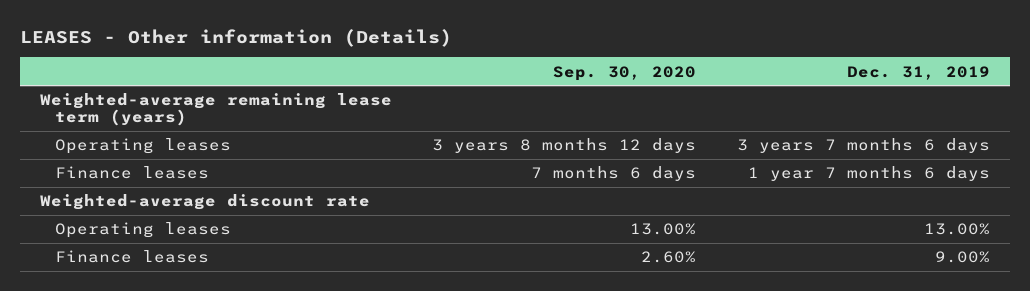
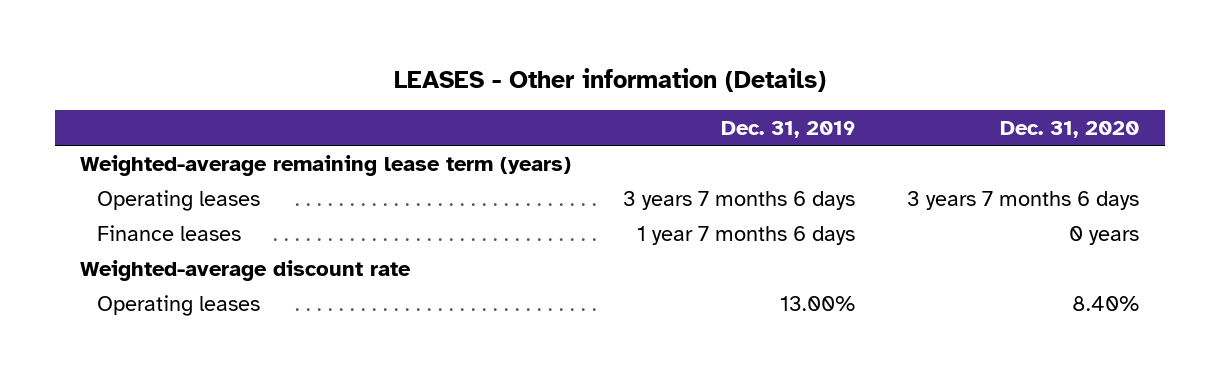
[553,65,697,81] Sep. 30, 2020 -> none
none -> [1000,120,1140,138] Dec. 31, 2020
[54,250,209,264] Finance leases -> none

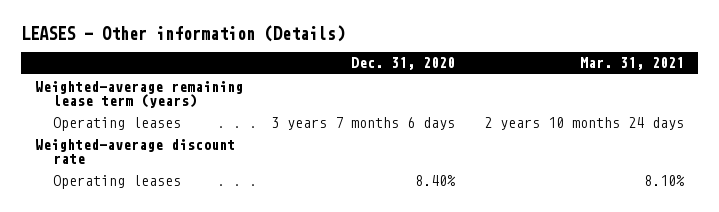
[721,120,856,138] Dec. 31, 2019 -> none
none -> [579,57,684,71] Mar. 31, 2021
[96,225,241,242] Finance leases -> none

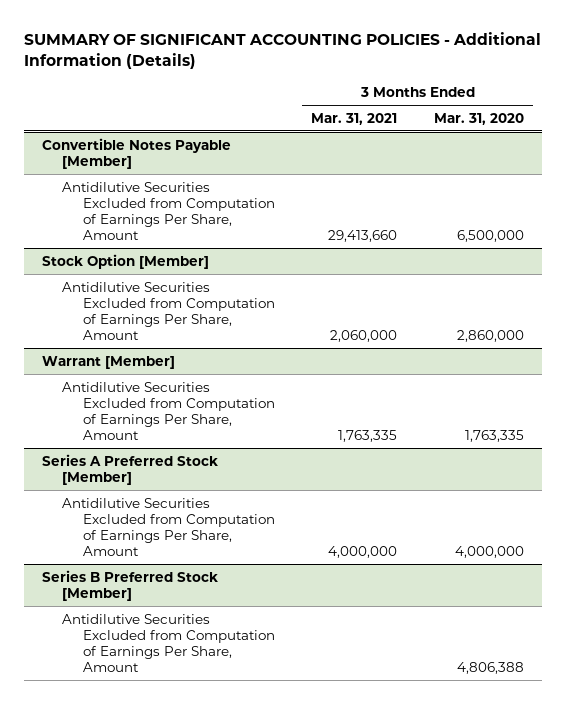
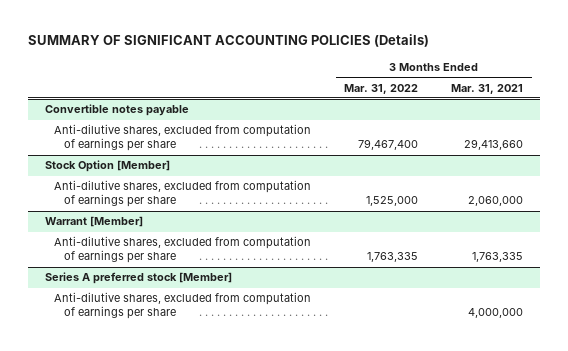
[23,31,541,69] SUMMARY OF SIGNIFICANT ACCOUNTING POLICIES - Additional Information (Details) -> [28,34,430,48] SUMMARY OF SIGNIFICANT ACCOUNTING POLICIES (Details)
[433,112,524,125] Mar. 31, 2020 -> none
none -> [344,83,419,94] Mar. 31, 2022
[41,137,231,169] Convertible Notes Payable [Member] -> [44,104,189,117] Convertible notes payable
[62,181,275,241] Antidilutive Securities Excluded from Computation of Earnings Per Share, Amount -> [54,124,312,152] Anti-dilutive shares, excluded from computation of earnings per share
[62,281,275,341] Antidilutive Securities Excluded from Computation of Earnings Per Share, Amount -> [54,180,312,208] Anti-dilutive shares, excluded from computation of earnings per share
[41,569,218,601] Series B Preferred Stock [Member] -> none
[62,613,275,673] Antidilutive Securities Excluded from Computation of Earnings Per Share, Amount -> none
[62,381,275,441] Antidilutive Securities Excluded from Computation of Earnings Per Share, Amount -> [54,236,312,264] Anti-dilutive shares, excluded from computation of earnings per share
[41,453,218,485] Series A Preferred Stock [Member] -> [44,272,232,285] Series A preferred stock [Member]
[62,497,275,557] Antidilutive Securities Excluded from Computation of Earnings Per Share, Amount -> [54,292,312,320] Anti-dilutive shares, excluded from computation of earnings per share

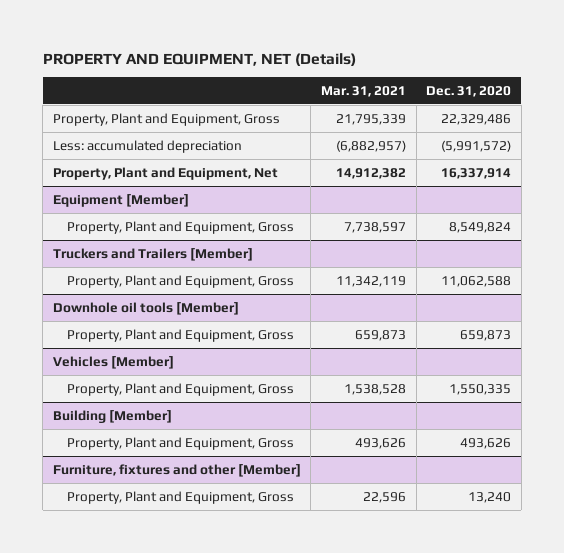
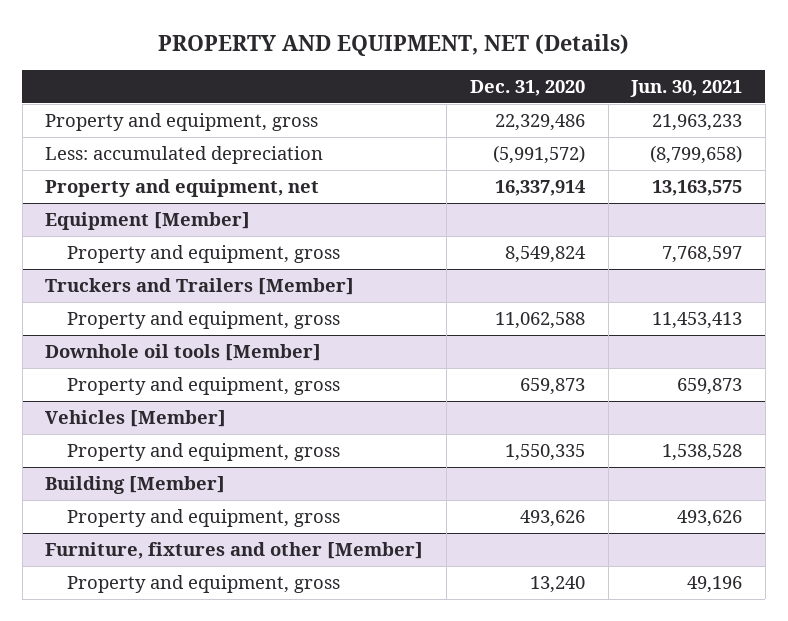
[320,85,406,97] Mar. 31, 2021 -> none
none -> [630,79,743,97] Jun. 30, 2021
[52,112,280,126] Property, Plant and Equipment, Gross -> [45,113,319,132] Property and equipment, gross
[52,166,278,180] Property, Plant and Equipment, Net -> [45,179,320,198] Property and equipment, net
[67,220,295,234] Property, Plant and Equipment, Gross -> [66,245,340,264] Property and equipment, gross
[67,274,295,288] Property, Plant and Equipment, Gross -> [66,311,340,330] Property and equipment, gross
[67,328,295,342] Property, Plant and Equipment, Gross -> [66,377,340,396] Property and equipment, gross
[67,382,295,396] Property, Plant and Equipment, Gross -> [66,443,340,462] Property and equipment, gross
[67,436,295,450] Property, Plant and Equipment, Gross -> [66,509,340,528] Property and equipment, gross
[67,490,295,504] Property, Plant and Equipment, Gross -> [66,575,340,594] Property and equipment, gross

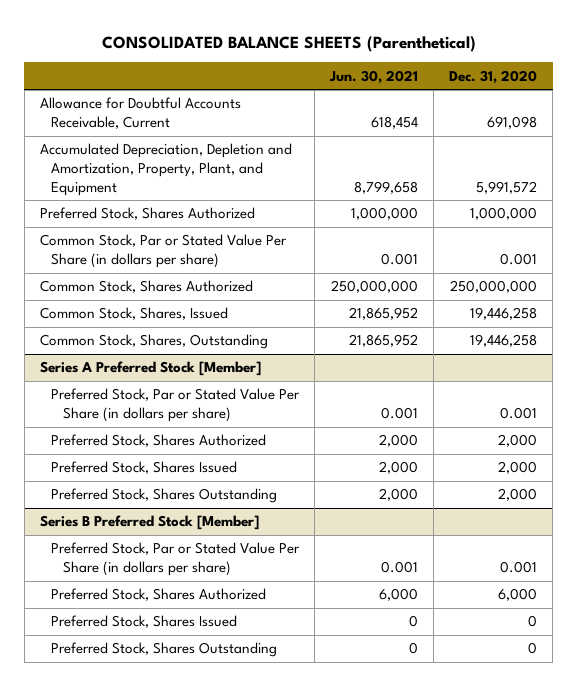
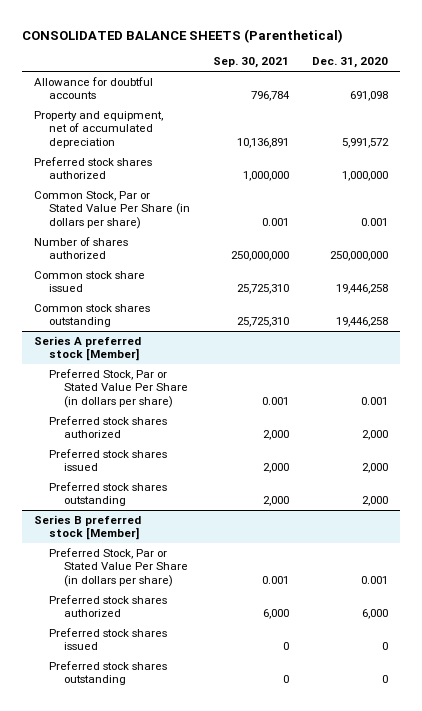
[329,69,419,84] Jun. 30, 2021 -> none
none -> [212,57,289,69] Sep. 30, 2021
[39,97,241,130] Allowance for Doubtful Accounts Receivable, Current -> [33,77,153,100] Allowance for doubtful accounts
[39,143,292,196] Accumulated Depreciation, Depletion and Amortization, Property, Plant, and Equipment -> [33,111,163,148] Property and equipment, net of accumulated depreciation
[39,207,255,221] Preferred Stock, Shares Authorized -> [33,157,152,180] Preferred stock shares authorized
[39,280,253,294] Common Stock, Shares Authorized -> [33,237,128,260] Number of shares authorized
[39,307,228,321] Common Stock, Shares, Issued -> [33,271,145,293] Common stock share issued
[39,334,268,350] Common Stock, Shares, Outstanding -> [33,304,150,328] Common stock shares outstanding
[39,361,261,377] Series A Preferred Stock [Member] -> [33,336,141,362] Series A preferred stock [Member]
[51,434,267,448] Preferred Stock, Shares Authorized -> [48,416,167,439] Preferred stock shares authorized
[51,461,238,475] Preferred Stock, Shares Issued -> [48,449,167,472] Preferred stock shares issued
[51,488,278,504] Preferred Stock, Shares Outstanding -> [48,482,167,507] Preferred stock shares outstanding
[39,515,259,531] Series B Preferred Stock [Member] -> [33,515,141,541] Series B preferred stock [Member]
[51,588,267,602] Preferred Stock, Shares Authorized -> [48,595,167,618] Preferred stock shares authorized
[51,615,238,629] Preferred Stock, Shares Issued -> [48,628,167,651] Preferred stock shares issued
[51,642,278,658] Preferred Stock, Shares Outstanding -> [48,661,167,686] Preferred stock shares outstanding

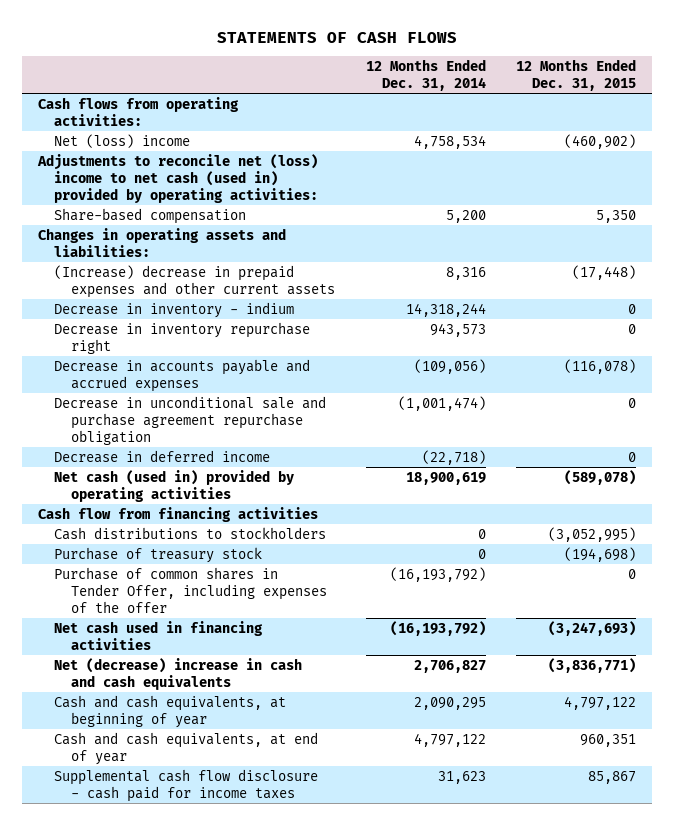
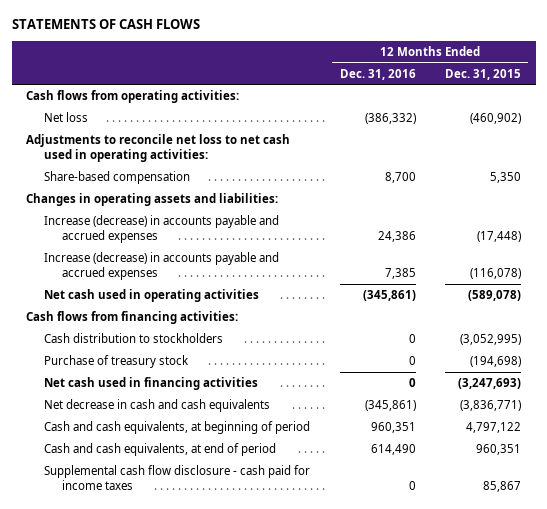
[365,59,486,91] 12 Months Ended Dec. 31, 2014 -> none
none -> [339,68,416,80] Dec. 31, 2016
[54,133,191,148] Net (loss) income -> [44,112,89,123] Net loss
[36,153,319,203] Adjustments to reconcile net (loss) income to net cash (used in) provided by operating activities: -> [26,134,291,162] Adjustments to reconcile net loss to net cash used in operating activities:
[54,301,295,318] Decrease in inventory - indium -> none
[54,321,311,354] Decrease in inventory repurchase right -> none
[54,395,327,445] Decrease in unconditional sale and purchase agreement repurchase obligation -> none
[54,449,271,463] Decrease in deferred income -> none
[54,264,335,298] (Increase) decrease in prepaid expenses and other current assets -> [44,215,280,243] Increase (decrease) in accounts payable and accrued expenses
[54,358,311,392] Decrease in accounts payable and accrued expenses -> [44,252,280,280] Increase (decrease) in accounts payable and accrued expenses
[54,469,295,502] Net cash (used in) provided by operating activities -> [44,289,260,303] Net cash used in operating activities
[37,506,318,522] Cash flow from financing activities -> [26,311,239,325] Cash flows from financing activities:
[54,526,327,540] Cash distributions to stockholders -> [44,333,224,344] Cash distribution to stockholders
[54,566,327,613] Purchase of common shares in Tender Offer, including expenses of the offer -> none
[54,657,303,690] Net (decrease) increase in cash and cash equivalents -> [44,399,271,413] Net decrease in cash and cash equivalents
[54,694,287,728] Cash and cash equivalents, at beginning of year -> [44,421,311,435] Cash and cash equivalents, at beginning of period
[54,731,319,765] Cash and cash equivalents, at end of year -> [44,443,277,457] Cash and cash equivalents, at end of period

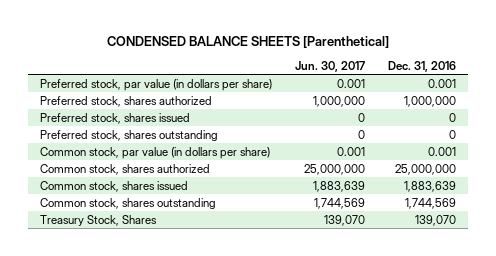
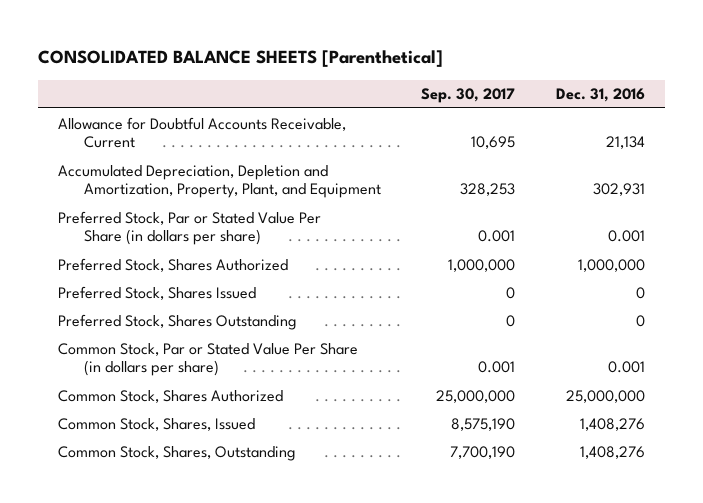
[107,35,390,48] CONDENSED BALANCE SHEETS [Parenthetical] -> [38,50,444,68] CONSOLIDATED BALANCE SHEETS [Parenthetical]
[295,60,366,72] Jun. 30, 2017 -> none
none -> [421,88,516,104] Sep. 30, 2017
[39,214,157,226] Treasury Stock, Shares -> none
none -> [58,116,347,149] Allowance for Doubtful Accounts Receivable, Current
none -> [58,164,381,199] Accumulated Depreciation, Depletion and Amortization, Property, Plant, and Equipment
[39,78,272,91] Preferred stock, par value (in dollars per share) -> [58,210,322,246] Preferred Stock, Par or Stated Value Per Share (in dollars per share)
[39,95,212,107] Preferred stock, shares authorized -> [58,257,289,272] Preferred Stock, Shares Authorized
[39,112,190,124] Preferred stock, shares issued -> [58,285,257,300] Preferred Stock, Shares Issued
[39,129,218,141] Preferred stock, shares outstanding -> [58,313,298,330] Preferred Stock, Shares Outstanding
[39,146,270,159] Common stock, par value (in dollars per share) -> [58,342,359,377] Common Stock, Par or Stated Value Per Share (in dollars per share)
[39,163,210,175] Common stock, shares authorized -> [58,389,284,403] Common Stock, Shares Authorized
[39,180,188,192] Common stock, shares issued -> [58,417,256,431] Common Stock, Shares, Issued
[404,180,457,192] 1,883,639 -> [579,417,645,431] 1,408,276
[39,197,216,209] Common stock, shares outstanding -> [58,445,297,461] Common Stock, Shares, Outstanding
[405,197,457,209] 1,744,569 -> [579,445,645,459] 1,408,276

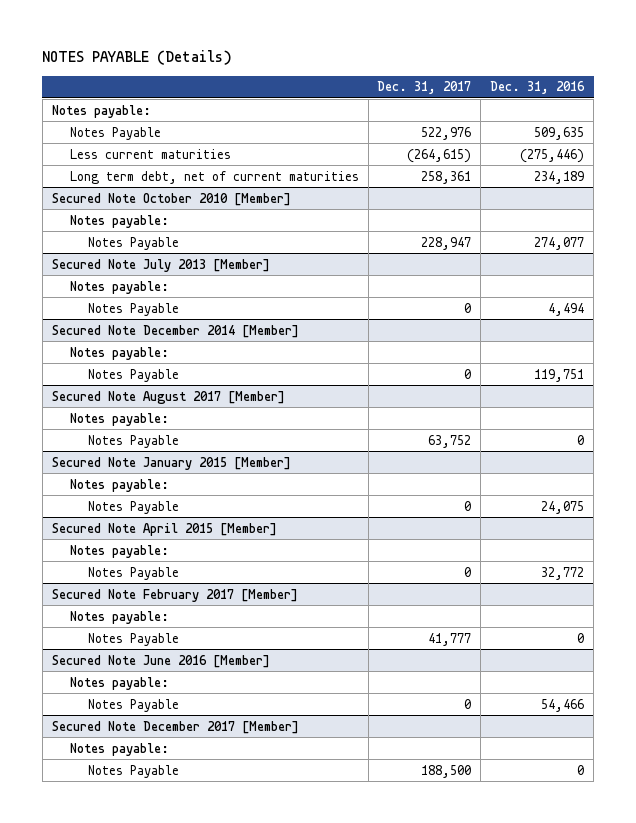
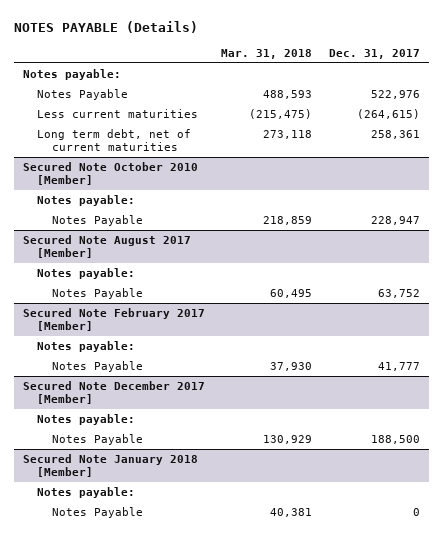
[490,81,586,95] Dec. 31, 2016 -> none
none -> [221,48,313,59] Mar. 31, 2018
[51,258,270,272] Secured Note July 2013 [Member] -> none
[69,280,169,294] Notes payable: -> none
[87,302,179,316] Notes Payable -> none
[51,324,299,338] Secured Note December 2014 [Member] -> none
[69,346,169,360] Notes payable: -> none
[87,368,179,382] Notes Payable -> none
[51,456,291,470] Secured Note January 2015 [Member] -> none
[69,478,169,492] Notes payable: -> none
[87,500,179,514] Notes Payable -> none
[51,522,277,536] Secured Note April 2015 [Member] -> none
[69,544,169,558] Notes payable: -> none
[87,566,179,580] Notes Payable -> none
[51,654,270,668] Secured Note June 2016 [Member] -> none
[69,676,169,690] Notes payable: -> none
[87,698,179,712] Notes Payable -> none
none -> [22,454,198,477] Secured Note January 2018 [Member]
none -> [37,487,136,499] Notes payable:
none -> [52,507,144,519] Notes Payable

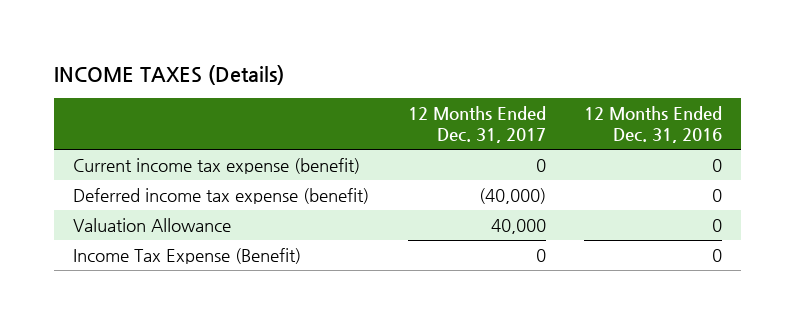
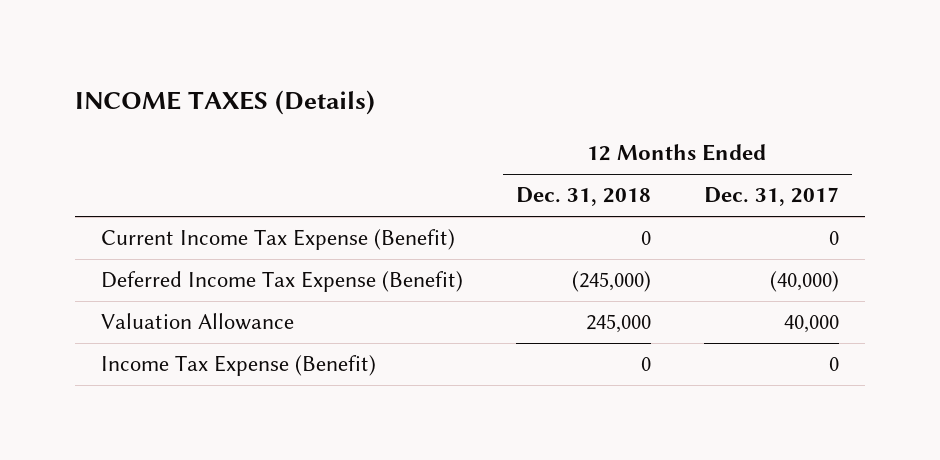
[583,105,722,144] 12 Months Ended Dec. 31, 2016 -> none
none -> [515,187,651,207] Dec. 31, 2018
[73,158,361,175] Current income tax expense (benefit) -> [101,229,456,251] Current Income Tax Expense (Benefit)
[73,188,370,205] Deferred income tax expense (benefit) -> [101,271,464,293] Deferred Income Tax Expense (Benefit)

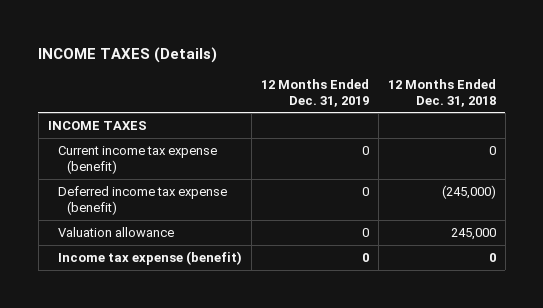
[703,187,839,207] Dec. 31, 2017 -> none
none -> [260,78,369,107] 12 Months Ended Dec. 31, 2019
none -> [47,121,147,131] INCOME TAXES
[101,229,456,251] Current Income Tax Expense (Benefit) -> [57,146,217,174] Current income tax expense (benefit)
[101,271,464,293] Deferred Income Tax Expense (Benefit) -> [57,186,227,215] Deferred income tax expense (benefit)
[101,313,295,331] Valuation Allowance -> [57,227,174,238] Valuation allowance
[101,355,377,377] Income Tax Expense (Benefit) -> [57,251,242,266] Income tax expense (benefit)

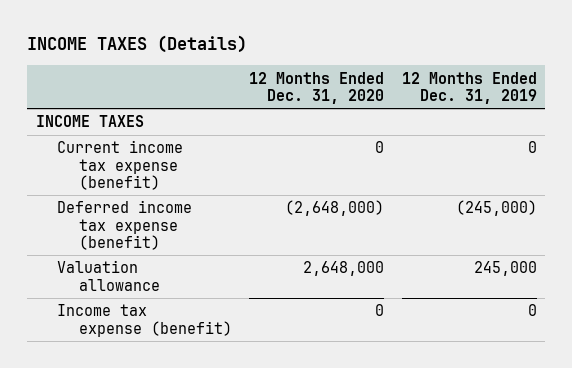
[387,78,496,107] 12 Months Ended Dec. 31, 2018 -> none
none -> [249,71,385,104] 12 Months Ended Dec. 31, 2020
[361,187,369,197] 0 -> [455,200,537,217] (245,000)
[361,228,369,238] 0 -> [473,261,537,277] 245,000

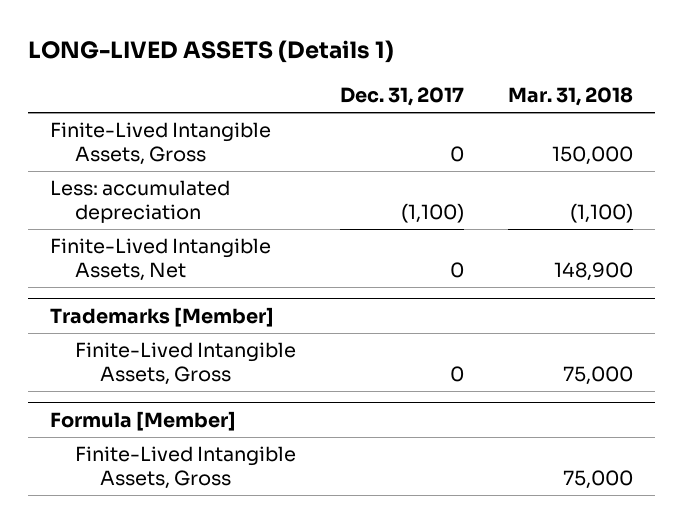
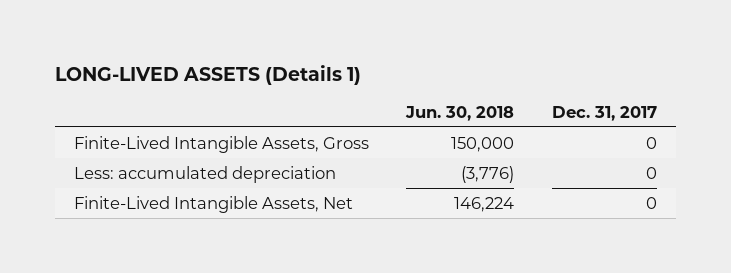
[507,87,633,107] Mar. 31, 2018 -> none
none -> [405,105,515,121] Jun. 30, 2018
[400,202,464,223] (1,100) -> [645,166,657,179] 0
[50,306,275,327] Trademarks [Member] -> none
[75,342,297,385] Finite-Lived Intangible Assets, Gross -> none
[50,410,237,431] Formula [Member] -> none
[75,446,297,489] Finite-Lived Intangible Assets, Gross -> none

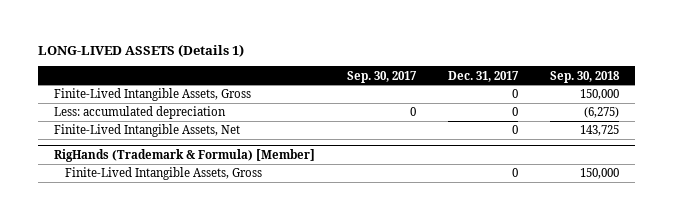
[405,105,515,121] Jun. 30, 2018 -> none
none -> [346,70,417,83] Sep. 30, 2017
none -> [549,70,620,83] Sep. 30, 2018
none -> [53,149,315,163] RigHands (Trademark & Formula) [Member]
none -> [65,167,263,181] Finite-Lived Intangible Assets, Gross

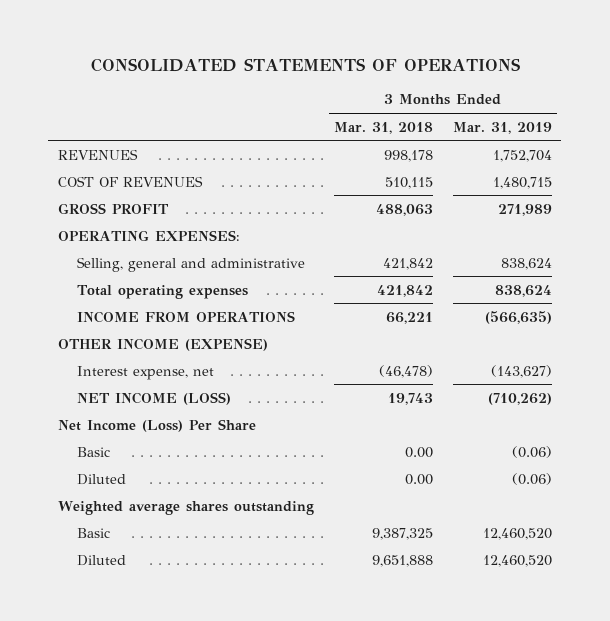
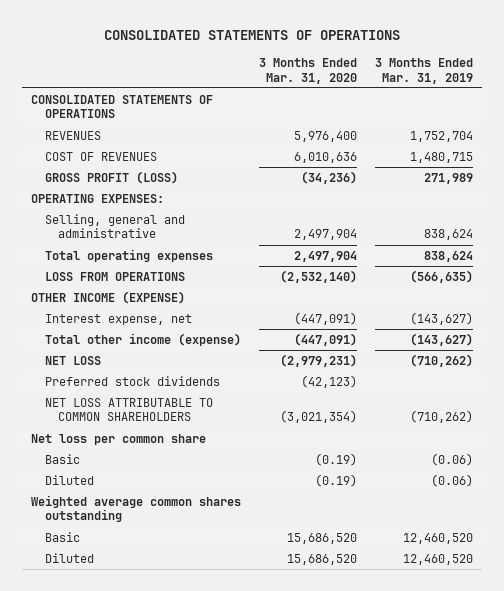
[333,121,433,134] Mar. 31, 2018 -> none
none -> [258,58,357,84] 3 Months Ended Mar. 31, 2020
none -> [30,94,213,119] CONSOLIDATED STATEMENTS OF OPERATIONS
[58,202,170,214] GROSS PROFIT -> [44,170,178,184] GROSS PROFIT (LOSS)
[77,310,296,323] INCOME FROM OPERATIONS -> [44,271,185,281] LOSS FROM OPERATIONS
none -> [44,332,241,346] Total other income (expense)
[77,391,232,405] NET INCOME (LOSS) -> [44,355,101,365] NET LOSS
none -> [44,375,220,386] Preferred stock dividends
none -> [44,397,213,422] NET LOSS ATTRIBUTABLE TO COMMON SHAREHOLDERS
[58,418,257,432] Net Income (Loss) Per Share -> [30,433,206,445] Net loss per common share
[58,500,315,515] Weighted average shares outstanding -> [30,494,241,523] Weighted average common shares outstanding

